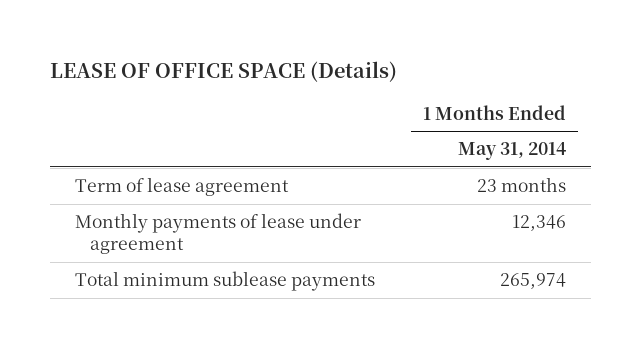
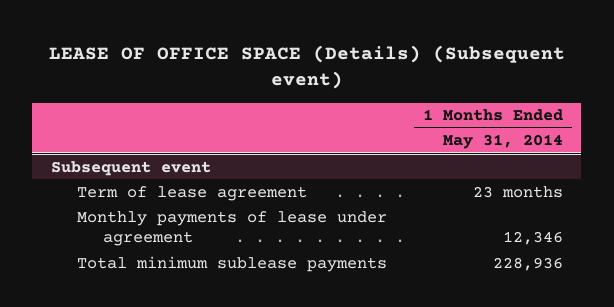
[50,60,398,82] LEASE OF OFFICE SPACE (Details) -> [48,44,565,90] LEASE OF OFFICE SPACE (Details) (Subsequent event)
none -> [50,160,211,176] Subsequent event
[500,273,567,290] 265,974 -> [493,256,564,271] 228,936

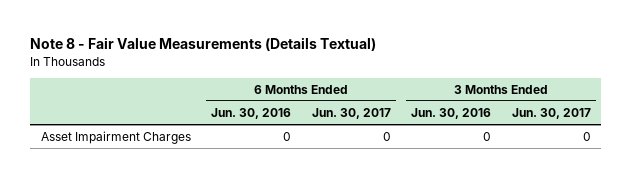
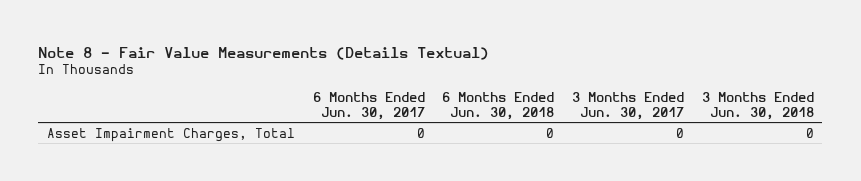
[211,107,292,119] Jun. 30, 2016 -> none
[411,107,492,119] Jun. 30, 2016 -> none
none -> [442,91,555,120] 6 Months Ended Jun. 30, 2018
none -> [701,91,814,120] 3 Months Ended Jun. 30, 2018
[40,131,191,145] Asset Impairment Charges -> [47,127,296,142] Asset Impairment Charges, Total

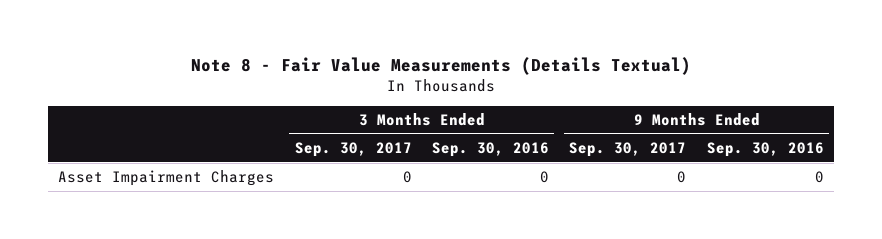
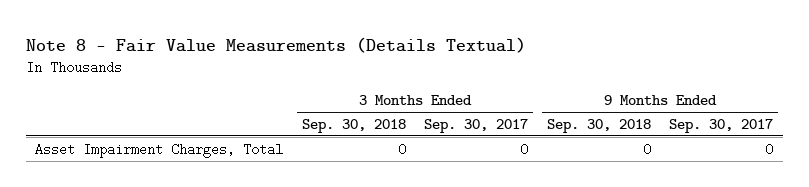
[431,142,549,158] Sep. 30, 2016 -> none
[706,142,824,158] Sep. 30, 2016 -> none
none -> [301,118,406,133] Sep. 30, 2018
none -> [546,118,651,133] Sep. 30, 2018
[58,170,275,187] Asset Impairment Charges -> [35,142,284,158] Asset Impairment Charges, Total

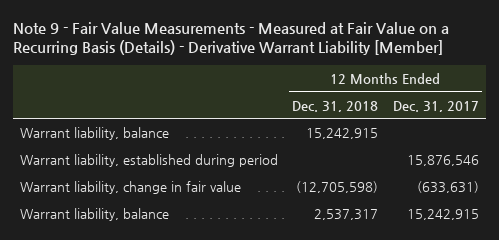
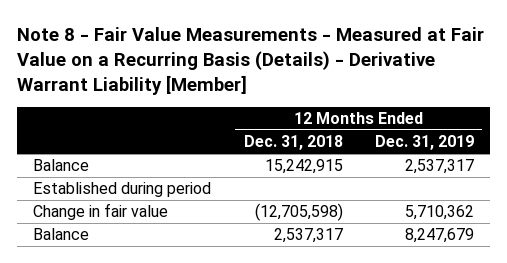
[12,21,449,56] Note 9 - Fair Value Measurements - Measured at Fair Value on a Recurring Basis (Details) - Derivative Warrant Liability [Member] -> [16,27,484,95] Note 8 - Fair Value Measurements - Measured at Fair Value on a Recurring Basis (Details) - Derivative Warrant Liability [Member]
[392,100,479,112] Dec. 31, 2017 -> none
none -> [375,135,475,151] Dec. 31, 2019
[19,126,169,140] Warrant liability, balance -> [32,159,89,172] Balance
[19,153,278,167] Warrant liability, established during period -> [32,182,211,198] Established during period
[19,180,241,194] Warrant liability, change in fair value -> [32,203,168,221] Change in fair value
[19,207,169,221] Warrant liability, balance -> [32,228,89,241] Balance

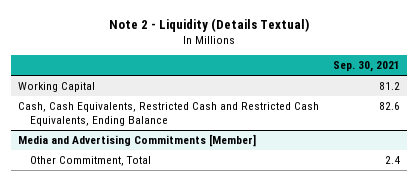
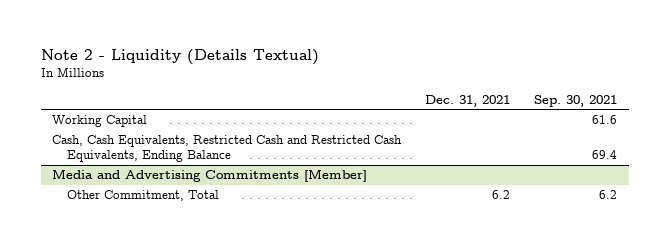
none -> [425,94,511,107] Dec. 31, 2021
[378,82,400,91] 81.2 -> [591,115,617,125] 61.6
[378,102,400,111] 82.6 -> [591,150,617,160] 69.4
[384,156,400,165] 2.4 -> [598,190,617,200] 6.2

